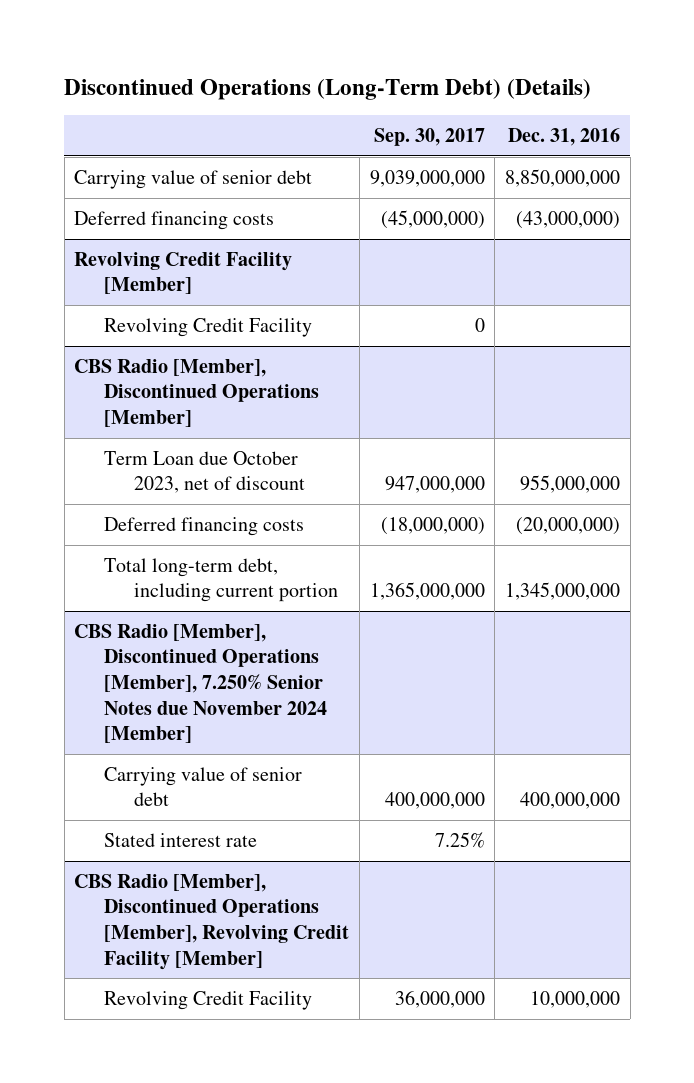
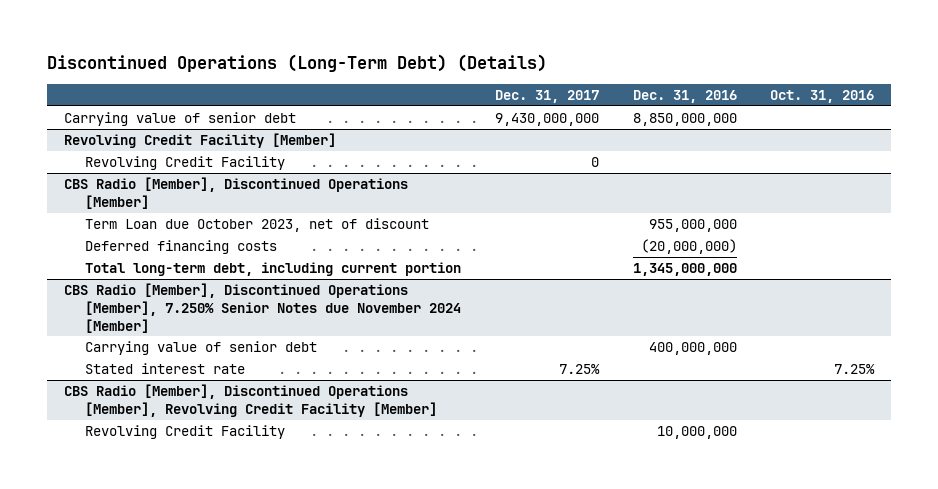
[373,127,485,146] Sep. 30, 2017 -> none
none -> [494,89,599,103] Dec. 31, 2017
none -> [770,89,875,103] Oct. 31, 2016
[74,210,275,230] Deferred financing costs -> none

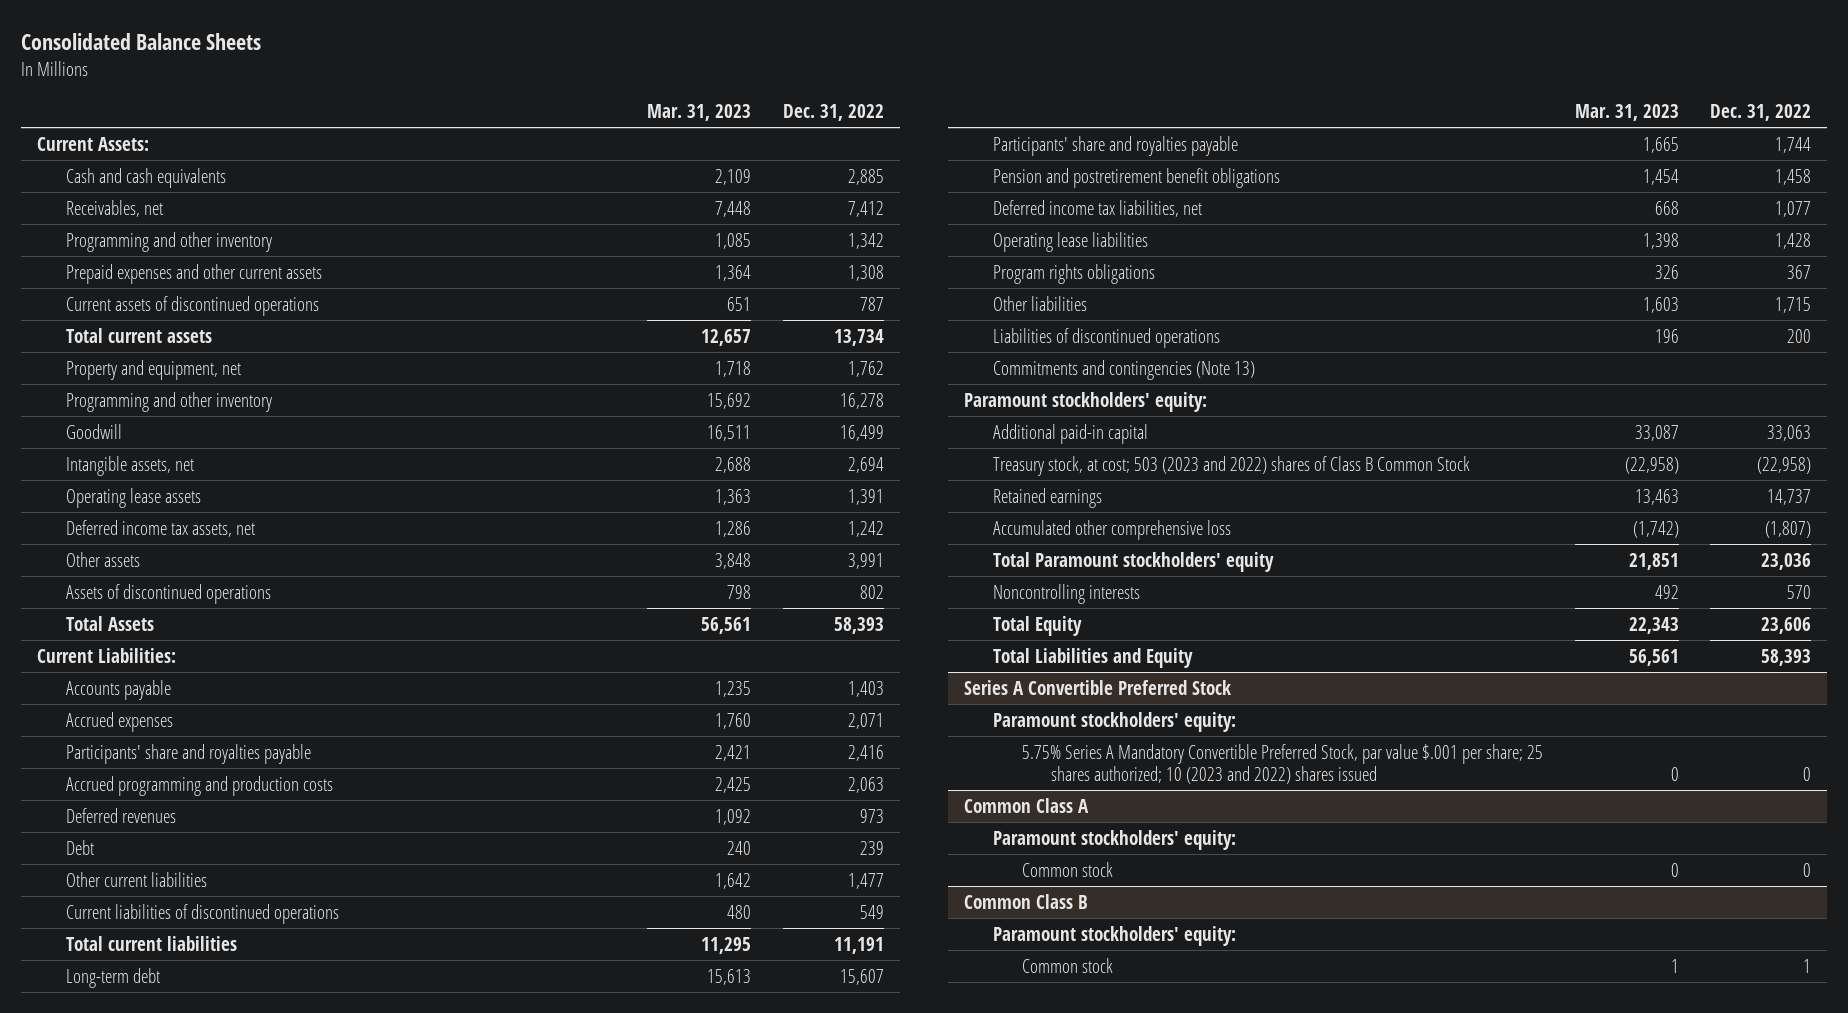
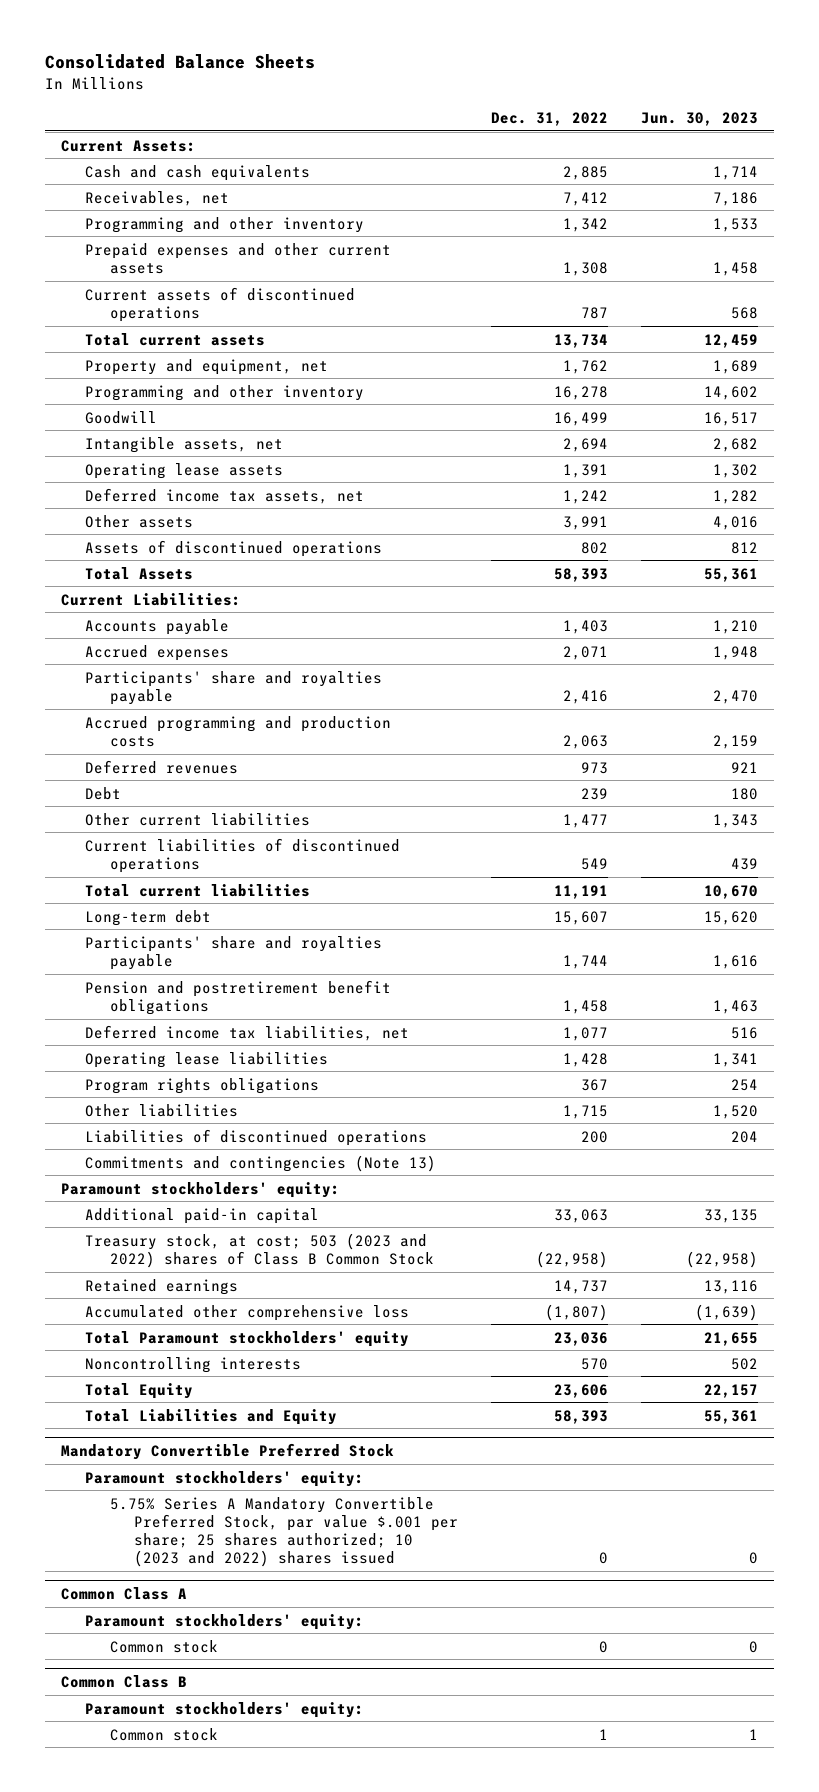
[647,104,752,122] Mar. 31, 2023 -> none
none -> [640,111,758,126] Jun. 30, 2023
[963,679,1231,695] Series A Convertible Preferred Stock -> [61,1442,395,1460] Mandatory Convertible Preferred Stock

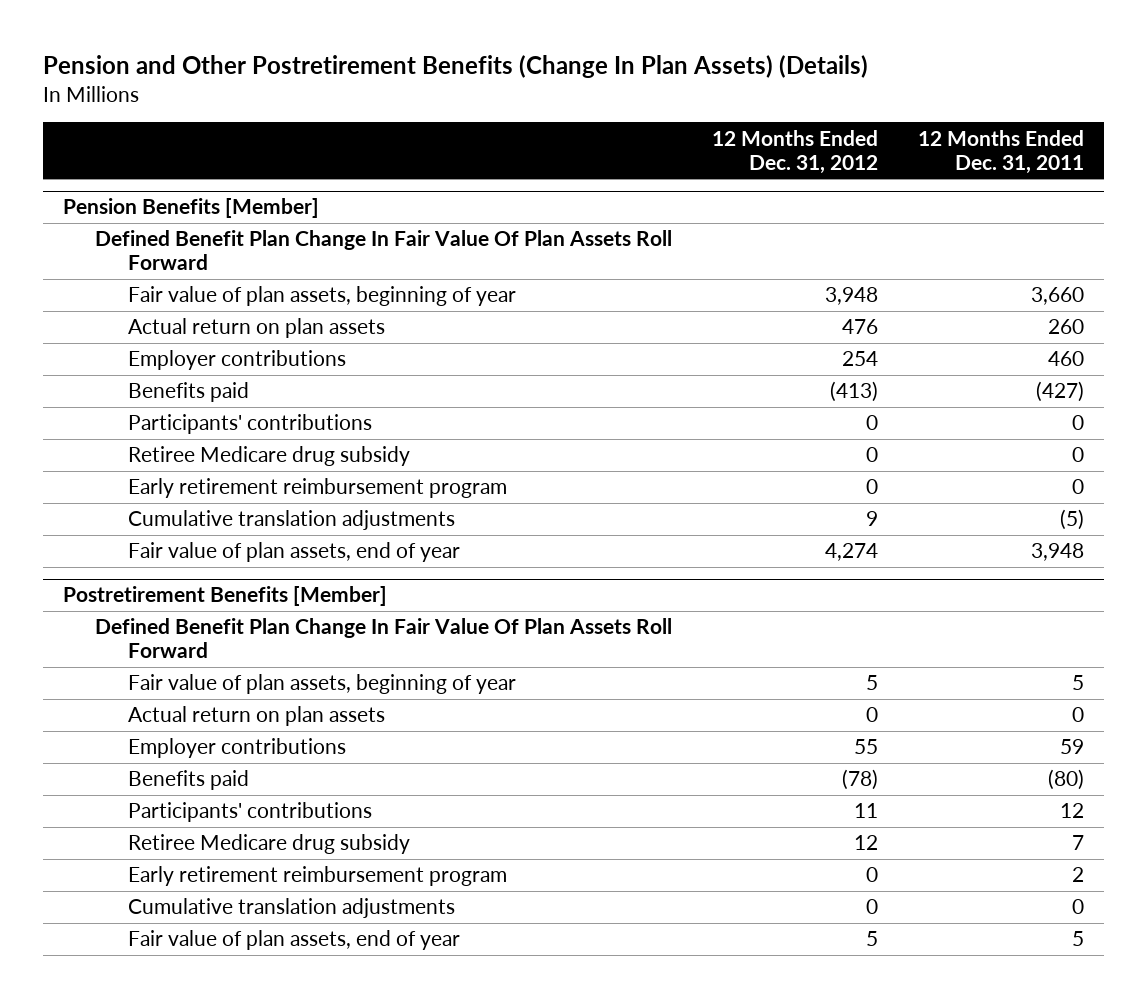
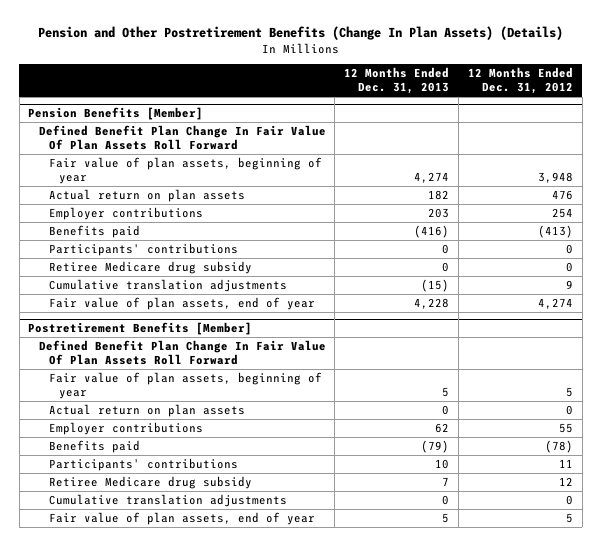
[917,129,1084,174] 12 Months Ended Dec. 31, 2011 -> none
none -> [344,67,450,95] 12 Months Ended Dec. 31, 2013
[127,478,507,499] Early retirement reimbursement program -> none
[127,866,507,887] Early retirement reimbursement program -> none

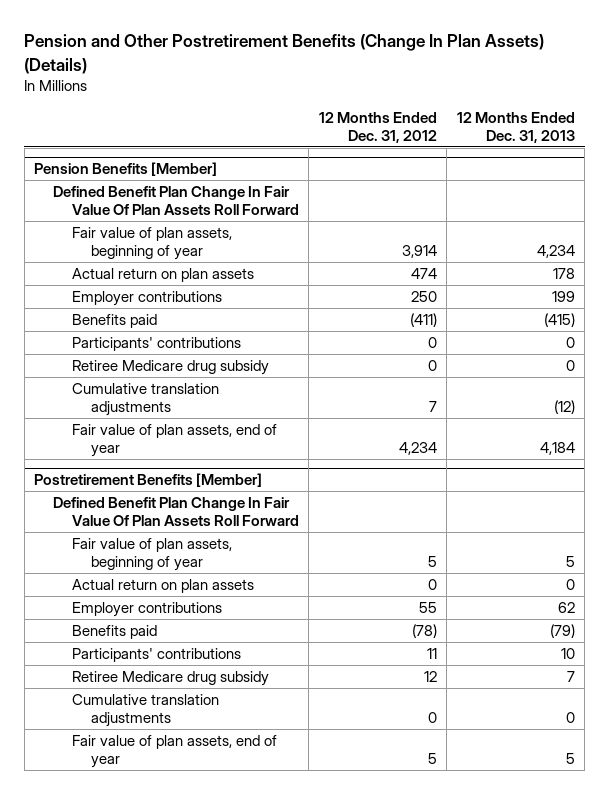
[414,172,450,184] 4,274 -> [536,245,575,259] 4,234
[538,172,574,184] 3,948 -> [401,245,437,259] 3,914
[428,189,450,200] 182 -> [552,268,575,280] 178
[552,189,574,200] 476 -> [410,268,437,280] 474
[428,207,450,218] 203 -> [551,291,575,303] 199
[552,207,574,218] 254 -> [410,291,437,303] 250
[414,224,450,238] (416) -> [543,313,575,328] (415)
[538,224,574,238] (413) -> [409,313,437,328] (411)
[421,278,450,292] (15) -> [553,400,575,415] (12)
[566,279,574,289] 9 -> [428,401,437,413] 7
[414,297,450,309] 4,228 -> [539,442,575,456] 4,184
[538,297,574,309] 4,274 -> [398,442,437,456] 4,234

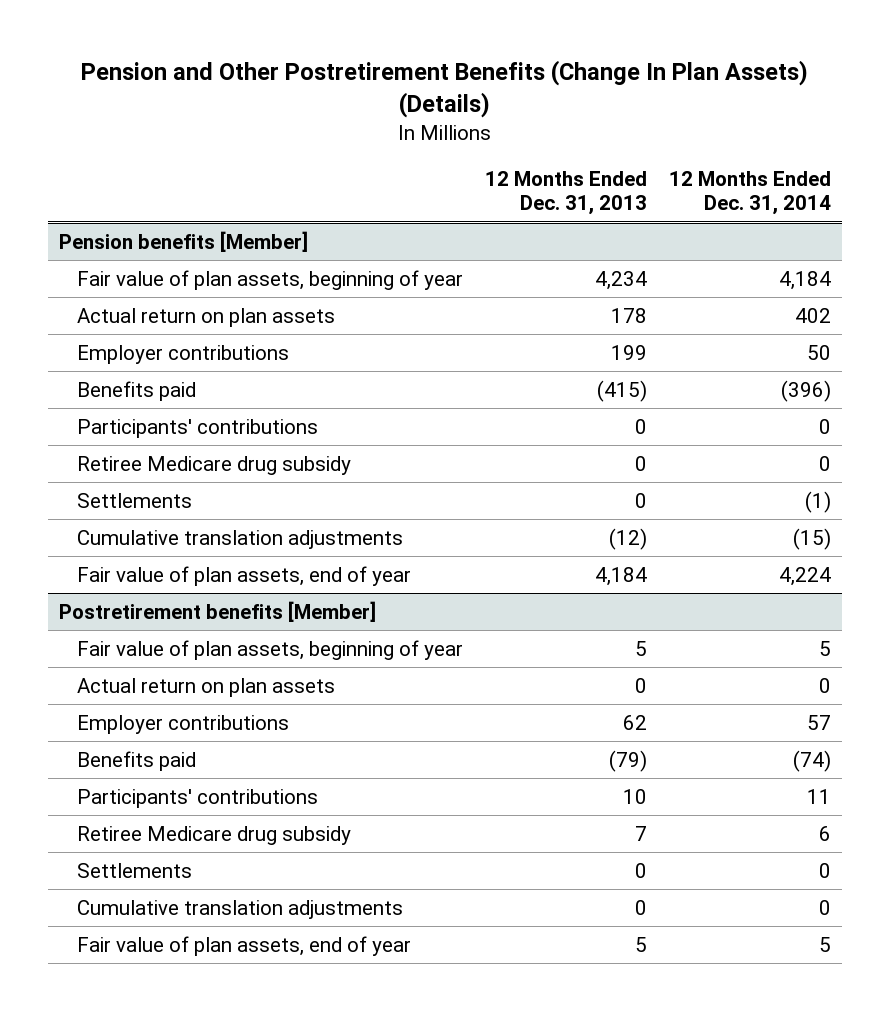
[318,111,437,143] 12 Months Ended Dec. 31, 2012 -> none
none -> [668,171,831,216] 12 Months Ended Dec. 31, 2014
[53,186,299,216] Defined Benefit Plan Change In Fair Value Of Plan Assets Roll Forward -> none
[34,162,218,177] Pension Benefits [Member] -> [58,230,308,252] Pension benefits [Member]
none -> [76,492,192,508] Settlements
[53,497,299,527] Defined Benefit Plan Change In Fair Value Of Plan Assets Roll Forward -> none
[34,473,263,488] Postretirement Benefits [Member] -> [58,600,376,622] Postretirement benefits [Member]
none -> [76,862,192,878] Settlements

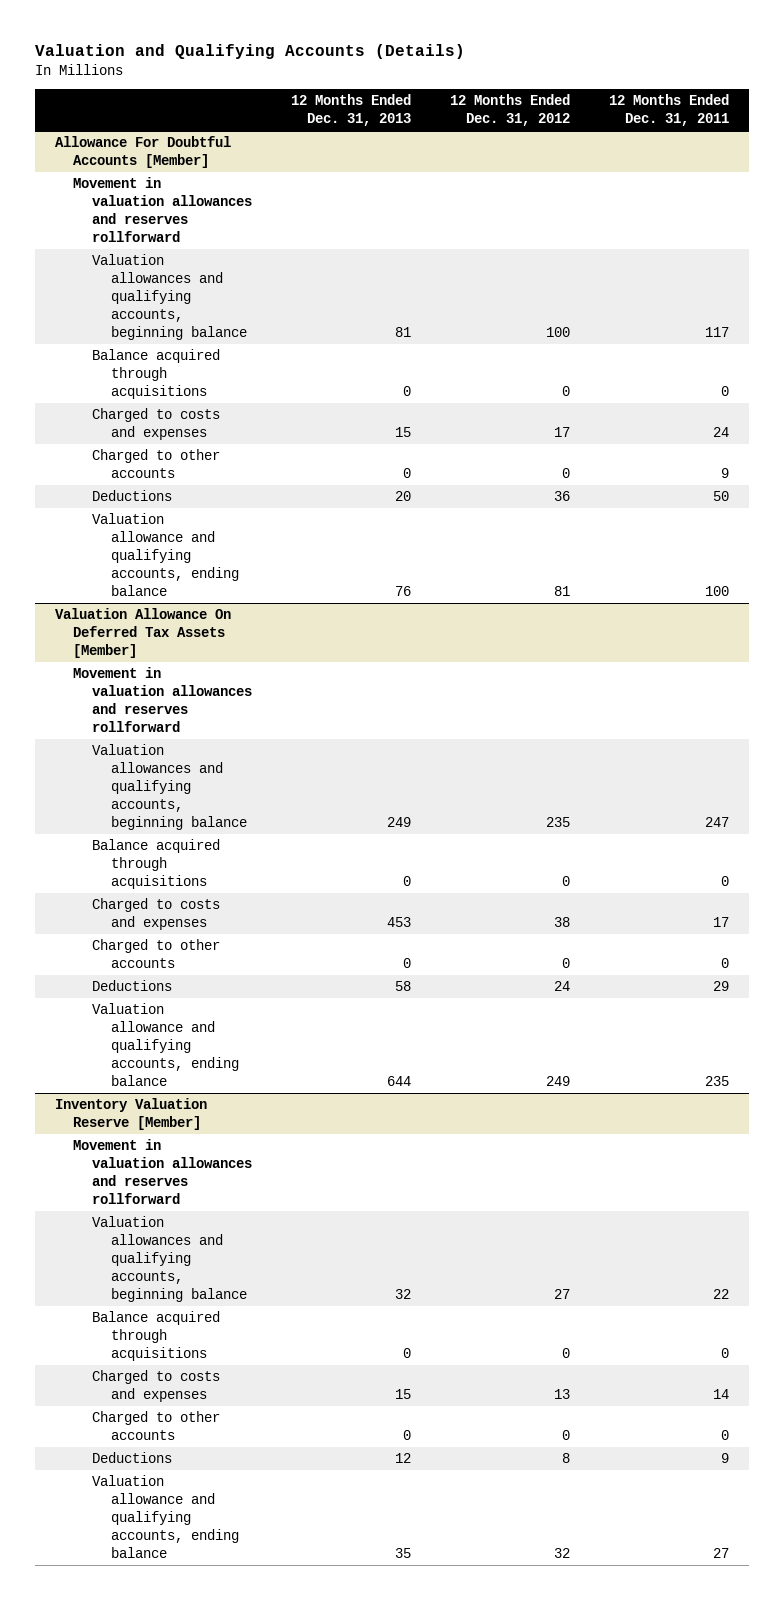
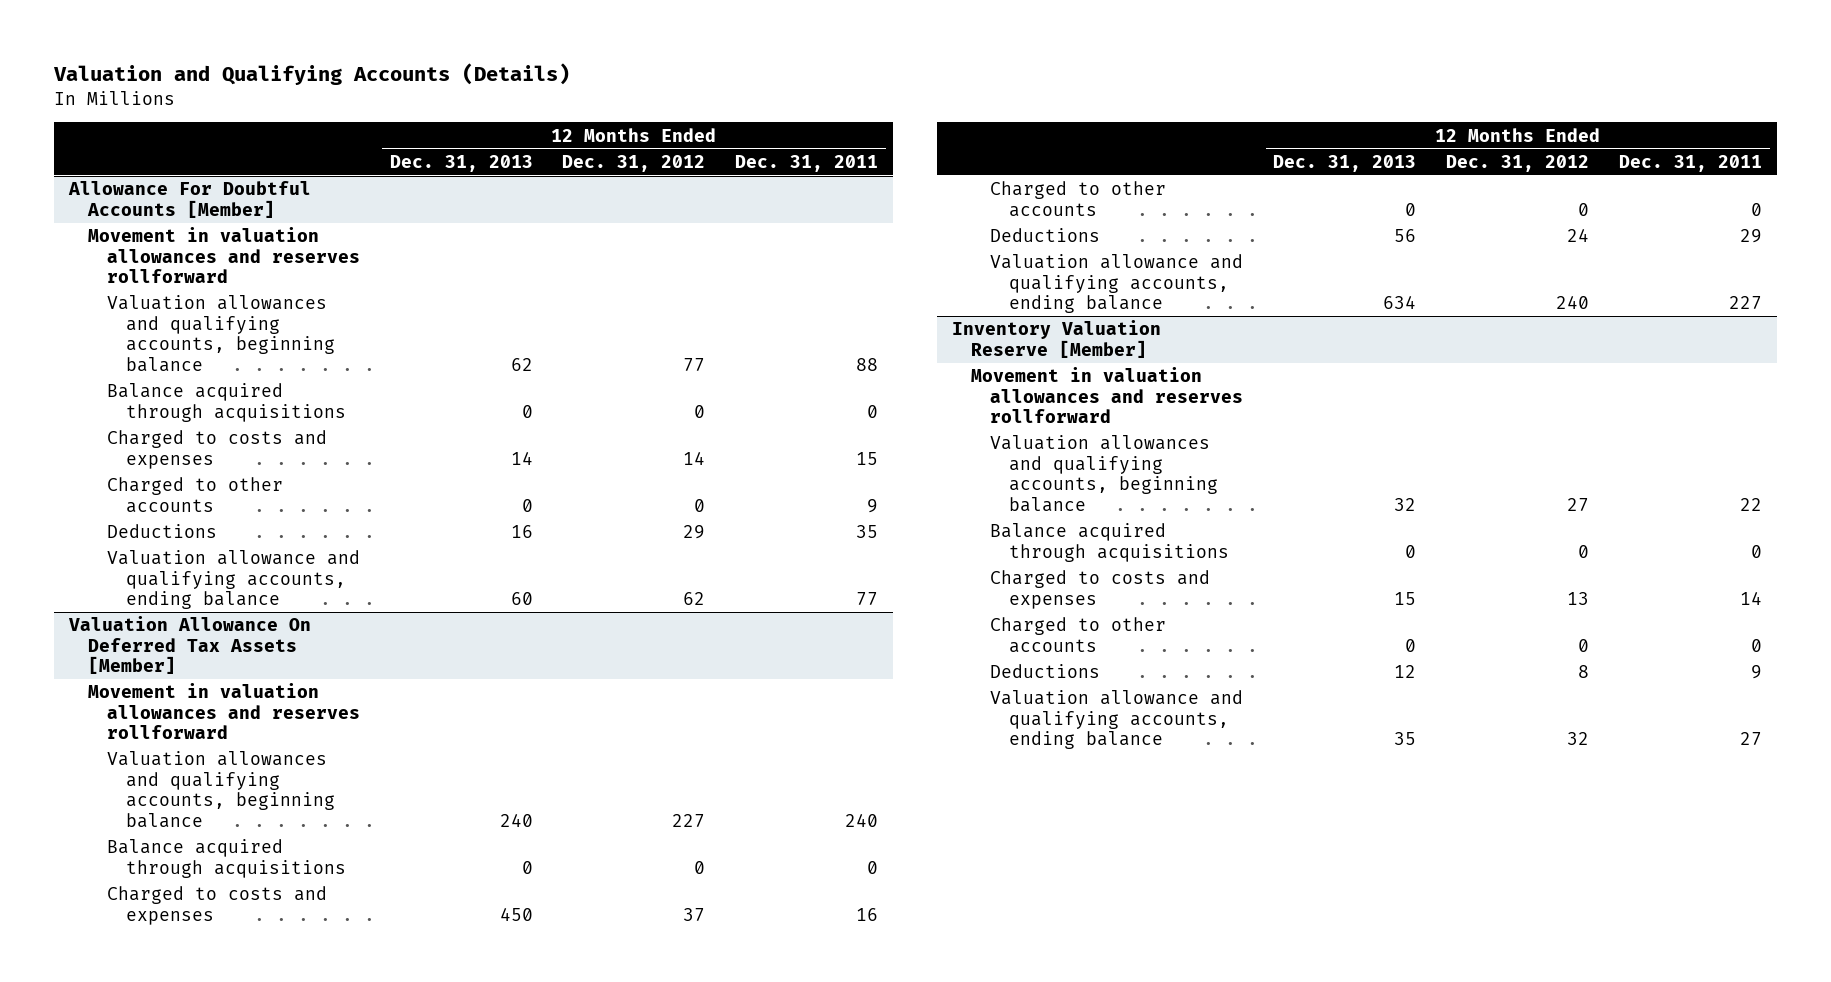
[395,326,412,337] 81 -> [510,357,533,371] 62
[546,326,571,337] 100 -> [683,357,706,371] 77
[705,326,730,337] 117 -> [856,357,879,371] 88
[395,427,412,438] 15 -> [510,450,533,465] 14
[554,427,571,438] 17 -> [683,450,706,465] 14
[713,427,730,438] 24 -> [856,451,879,465] 15
[395,491,412,502] 20 -> [510,525,533,539] 16
[554,491,571,502] 36 -> [683,525,706,540] 29
[713,491,730,502] 50 -> [856,525,879,539] 35
[395,585,412,596] 76 -> [510,592,533,606] 60
[554,585,571,596] 81 -> [683,592,706,606] 62
[705,585,730,596] 100 -> [856,592,879,606] 77
[387,816,412,827] 249 -> [499,812,533,827] 240
[546,816,571,827] 235 -> [672,813,706,827] 227
[705,816,730,827] 247 -> [845,812,879,827] 240
[387,917,412,928] 453 -> [499,906,533,921] 450
[554,917,571,928] 38 -> [683,907,706,921] 37
[713,917,730,928] 17 -> [856,907,879,921] 16
[395,981,412,992] 58 -> [1394,229,1417,243] 56
[387,1075,412,1086] 644 -> [1383,295,1417,310] 634
[546,1075,571,1086] 249 -> [1556,295,1590,310] 240
[705,1075,730,1086] 235 -> [1729,296,1763,310] 227

